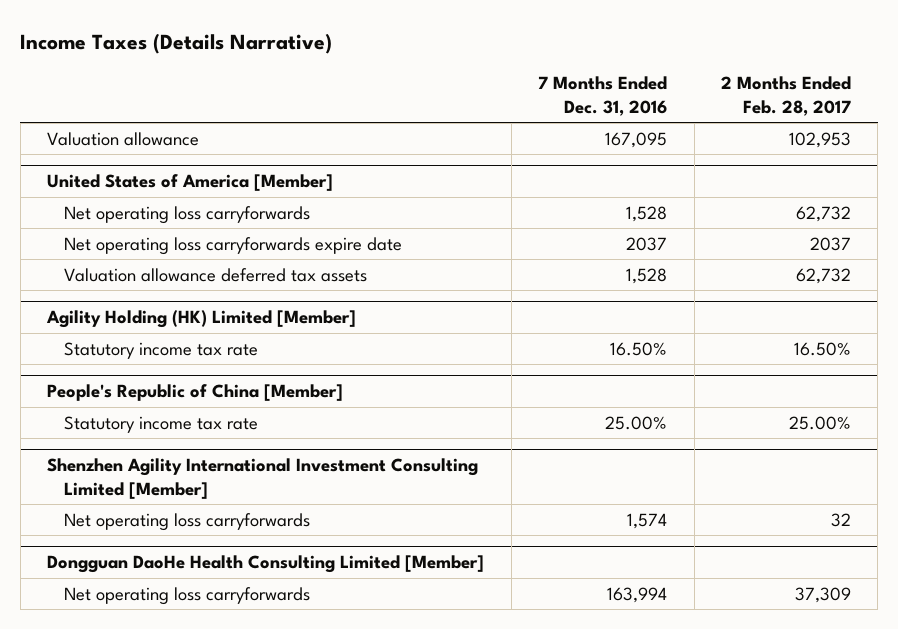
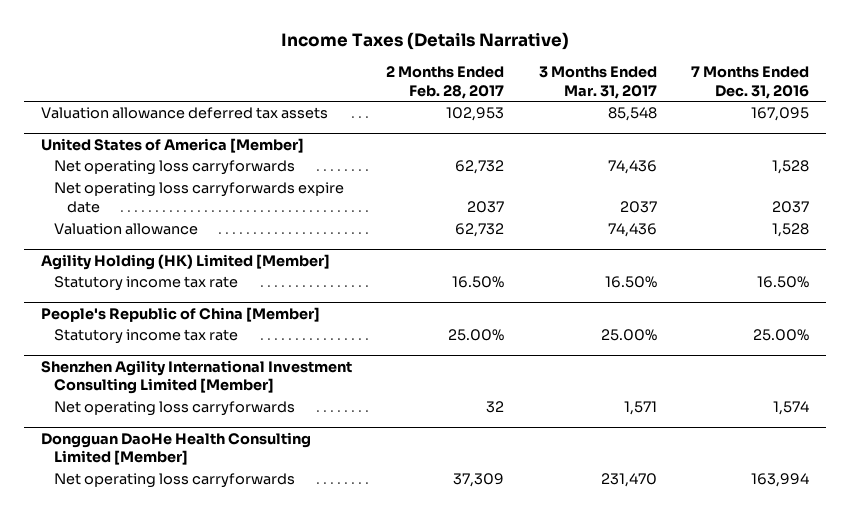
none -> [538,66,657,99] 3 Months Ended Mar. 31, 2017
[47,131,200,146] Valuation allowance -> [40,107,328,120] Valuation allowance deferred tax assets
[64,267,368,282] Valuation allowance deferred tax assets -> [53,223,198,236] Valuation allowance

